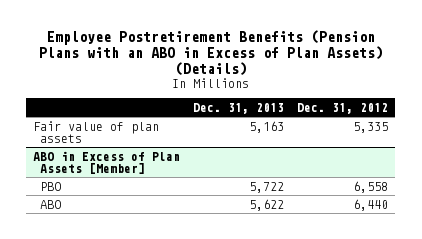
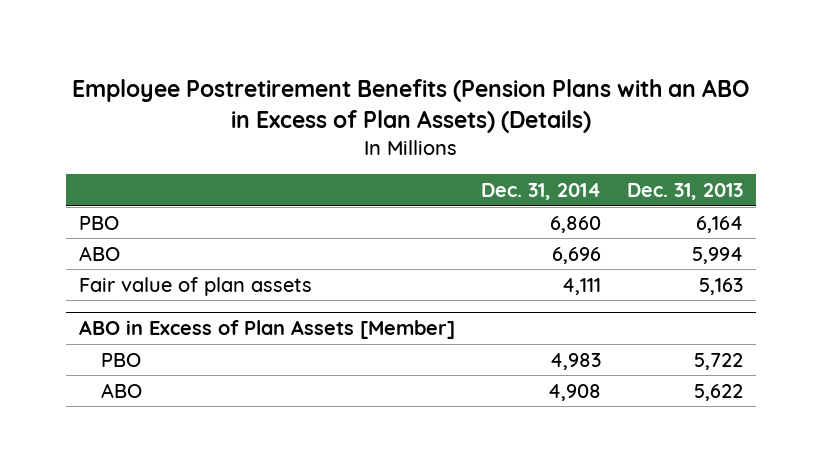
[297,102,389,114] Dec. 31, 2012 -> none
none -> [480,183,601,201] Dec. 31, 2014
none -> [79,215,120,230] PBO
none -> [79,245,121,261] ABO

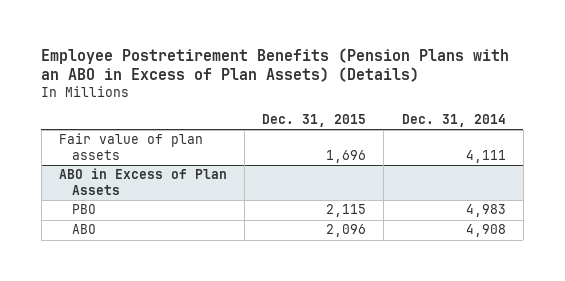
[626,183,743,201] Dec. 31, 2013 -> none
none -> [262,114,367,128] Dec. 31, 2015
[79,215,120,230] PBO -> none
[79,245,121,261] ABO -> none
[79,320,456,340] ABO in Excess of Plan Assets [Member] -> [59,168,228,195] ABO in Excess of Plan Assets

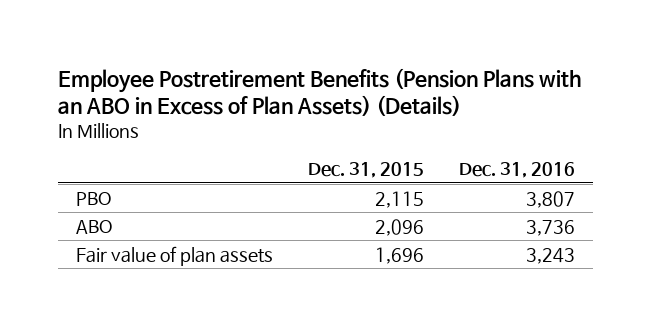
[401,114,506,128] Dec. 31, 2014 -> none
none -> [459,162,576,179] Dec. 31, 2016
[59,168,228,195] ABO in Excess of Plan Assets -> none
[59,133,204,160] Fair value of plan assets -> [75,245,273,266] Fair value of plan assets

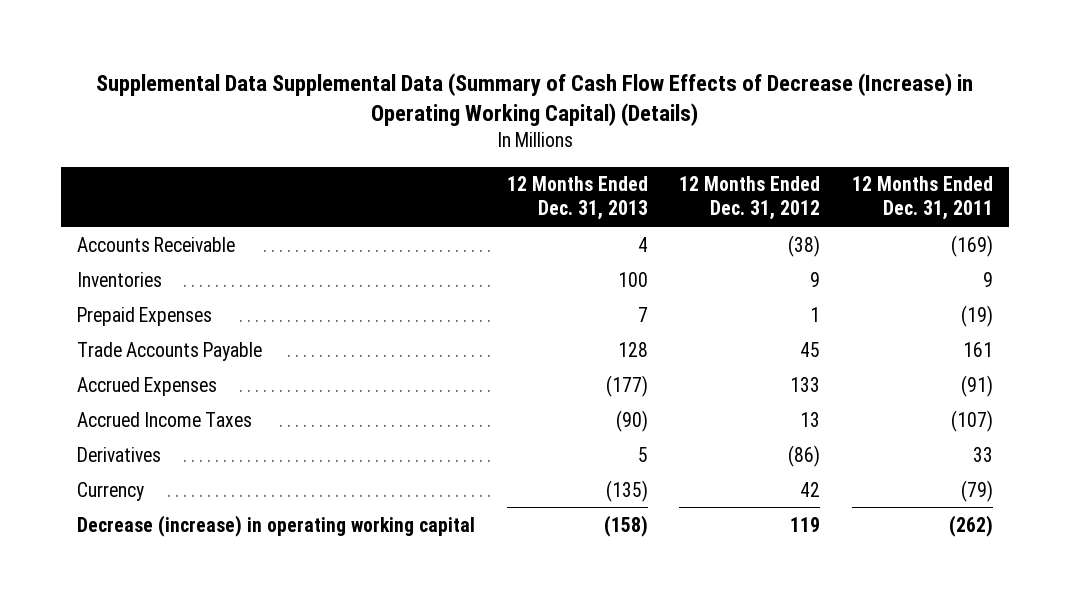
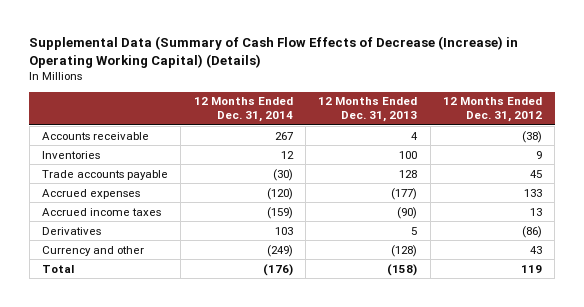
[96,73,974,127] Supplemental Data Supplemental Data (Summary of Cash Flow Effects of Decrease (Increase) in Operating Working Capital) (Details) -> [29,35,519,68] Supplemental Data (Summary of Cash Flow Effects of Decrease (Increase) in Operating Working Capital) (Details)
[852,176,994,221] 12 Months Ended Dec. 31, 2011 -> none
none -> [193,97,293,123] 12 Months Ended Dec. 31, 2014
[76,236,235,252] Accounts Receivable -> [41,131,149,140] Accounts receivable
[76,306,212,326] Prepaid Expenses -> none
[76,341,262,361] Trade Accounts Payable -> [41,169,168,180] Trade accounts payable
[76,376,217,396] Accrued Expenses -> [41,188,140,199] Accrued expenses
[76,411,252,427] Accrued Income Taxes -> [41,207,161,216] Accrued income taxes
[76,481,144,501] Currency -> none
none -> [41,245,144,256] Currency and other
[76,514,475,537] Decrease (increase) in operating working capital -> [41,264,74,273] Total

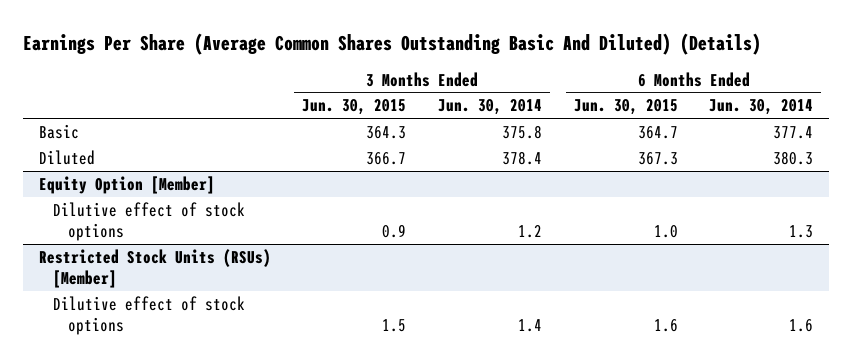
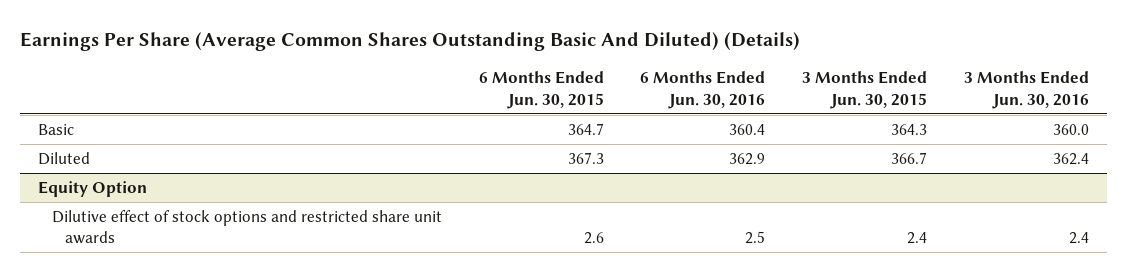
[437,99,542,116] Jun. 30, 2014 -> none
[709,99,814,116] Jun. 30, 2014 -> none
none -> [640,71,766,109] 6 Months Ended Jun. 30, 2016
none -> [964,71,1090,109] 3 Months Ended Jun. 30, 2016
[38,248,271,288] Restricted Stock Units (RSUs) [Member] -> none
[53,295,246,335] Dilutive effect of stock options -> none
[38,175,215,194] Equity Option [Member] -> [38,180,148,197] Equity Option
[53,201,246,241] Dilutive effect of stock options -> [51,209,442,245] Dilutive effect of stock options and restricted share unit awards
[382,223,407,238] 0.9 -> [907,232,928,245] 2.4
[653,224,678,238] 1.0 -> [583,232,604,245] 2.6

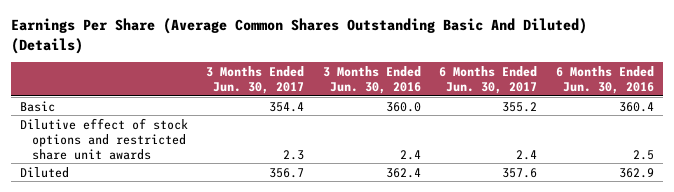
[478,71,604,109] 6 Months Ended Jun. 30, 2015 -> none
[802,71,928,109] 3 Months Ended Jun. 30, 2015 -> none
none -> [206,65,305,94] 3 Months Ended Jun. 30, 2017
none -> [439,65,538,94] 6 Months Ended Jun. 30, 2017
[38,180,148,197] Equity Option -> none
[38,151,91,165] Diluted -> [19,166,69,178] Diluted

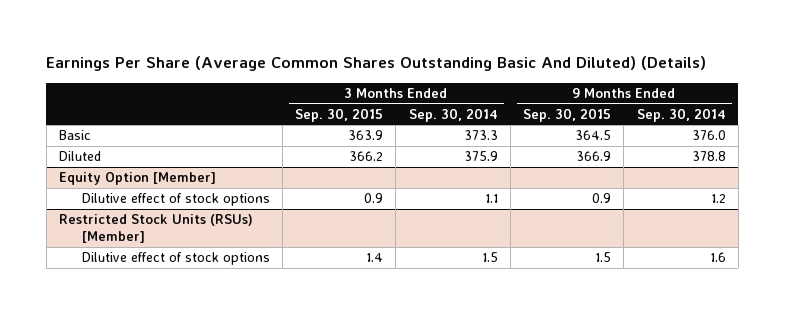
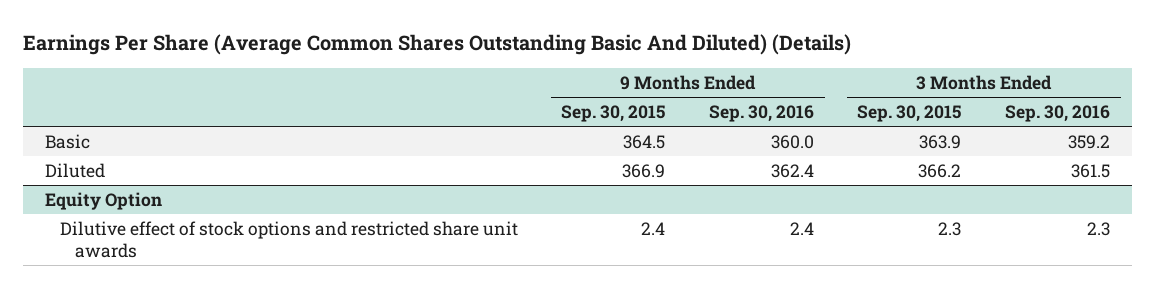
[408,107,498,122] Sep. 30, 2014 -> none
[636,107,726,122] Sep. 30, 2014 -> none
none -> [708,105,814,123] Sep. 30, 2016
none -> [1005,105,1111,123] Sep. 30, 2016
[58,214,253,244] Restricted Stock Units (RSUs) [Member] -> none
[81,252,270,266] Dilutive effect of stock options -> none
[58,172,216,186] Equity Option [Member] -> [45,191,163,210] Equity Option
[81,193,270,207] Dilutive effect of stock options -> [59,220,518,258] Dilutive effect of stock options and restricted share unit awards
[364,193,384,204] 0.9 -> [938,221,962,236] 2.3
[592,193,612,204] 0.9 -> [641,221,666,235] 2.4

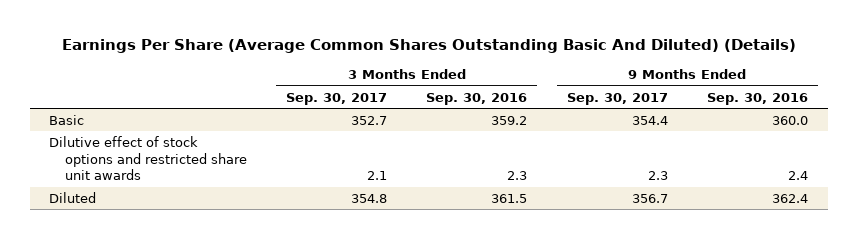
[561,105,666,123] Sep. 30, 2015 -> none
[857,105,962,123] Sep. 30, 2015 -> none
none -> [285,92,387,105] Sep. 30, 2017
none -> [566,92,668,105] Sep. 30, 2017
[45,191,163,210] Equity Option -> none
[45,162,106,178] Diluted -> [49,192,97,204] Diluted

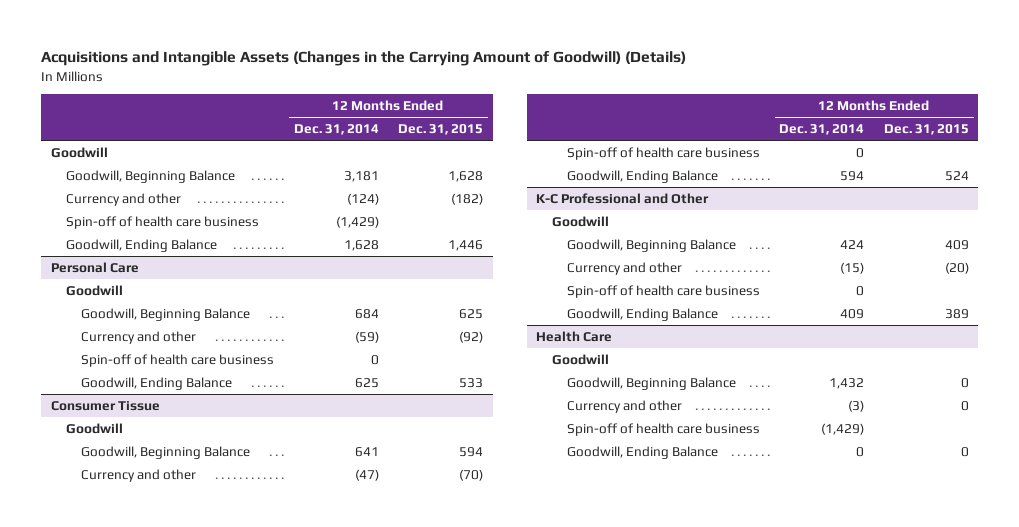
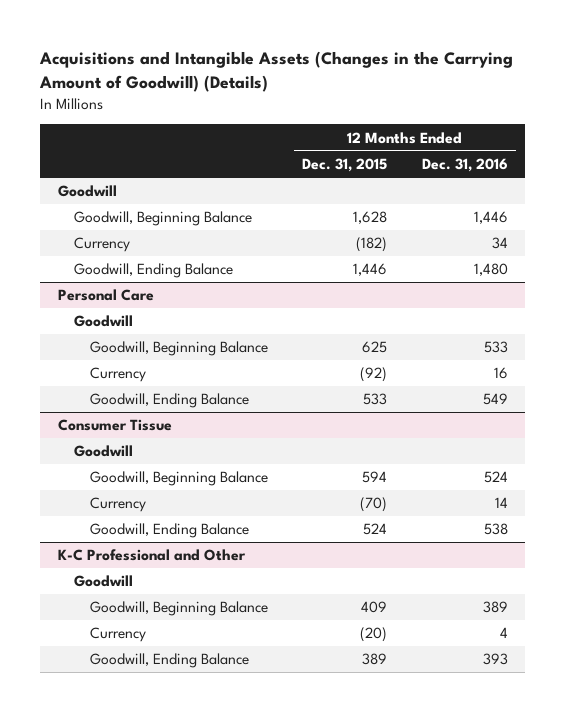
[293,124,379,136] Dec. 31, 2014 -> none
none -> [421,158,508,173] Dec. 31, 2016
[66,215,260,229] Spin-off of health care business -> none
[66,192,182,206] Currency and other -> [73,237,130,253] Currency
[81,353,275,367] Spin-off of health care business -> none
[81,330,197,344] Currency and other -> [90,367,147,383] Currency
[567,146,761,160] Spin-off of health care business -> none
[81,468,197,482] Currency and other -> [90,497,147,513] Currency
[567,284,761,298] Spin-off of health care business -> none
[567,261,683,275] Currency and other -> [90,627,147,643] Currency
[536,330,613,342] Health Care -> none
[551,353,609,365] Goodwill -> none
[567,376,737,390] Goodwill, Beginning Balance -> none
[567,399,683,413] Currency and other -> none
[567,422,761,436] Spin-off of health care business -> none
[567,445,719,459] Goodwill, Ending Balance -> none

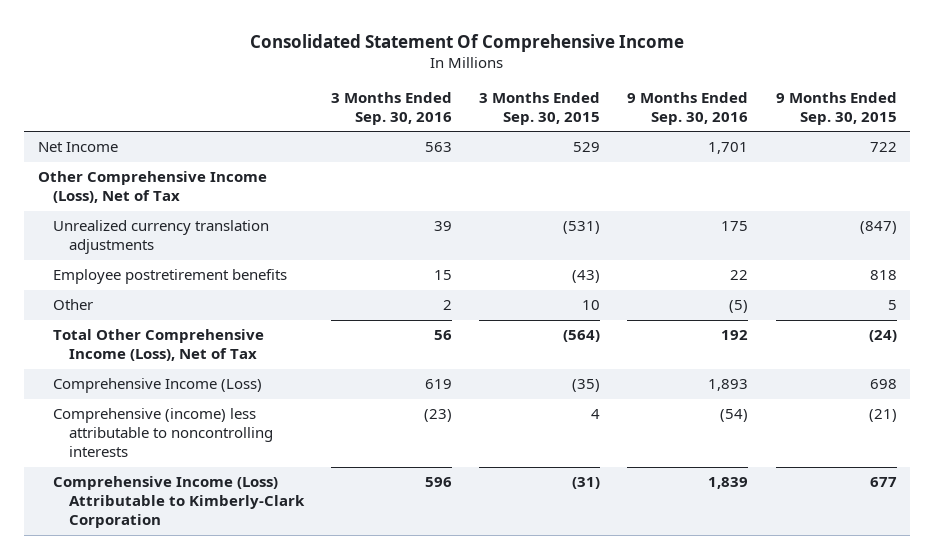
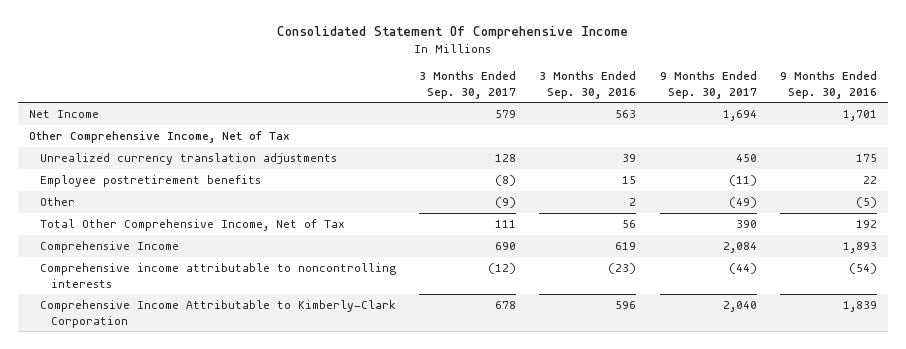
[479,91,601,125] 3 Months Ended Sep. 30, 2015 -> none
[775,91,897,125] 9 Months Ended Sep. 30, 2015 -> none
none -> [419,71,517,99] 3 Months Ended Sep. 30, 2017
none -> [659,71,757,99] 9 Months Ended Sep. 30, 2017
[38,171,268,204] Other Comprehensive Income (Loss), Net of Tax -> [29,131,291,144] Other Comprehensive Income, Net of Tax
[53,329,265,362] Total Other Comprehensive Income (Loss), Net of Tax -> [40,219,346,232] Total Other Comprehensive Income, Net of Tax
[53,378,263,394] Comprehensive Income (Loss) -> [40,241,180,254] Comprehensive Income
[53,408,273,457] Comprehensive (income) less attributable to noncontrolling interests -> [40,263,397,288] Comprehensive income attributable to noncontrolling interests
[53,476,305,528] Comprehensive Income (Loss) Attributable to Kimberly-Clark Corporation -> [40,300,397,328] Comprehensive Income Attributable to Kimberly-Clark Corporation

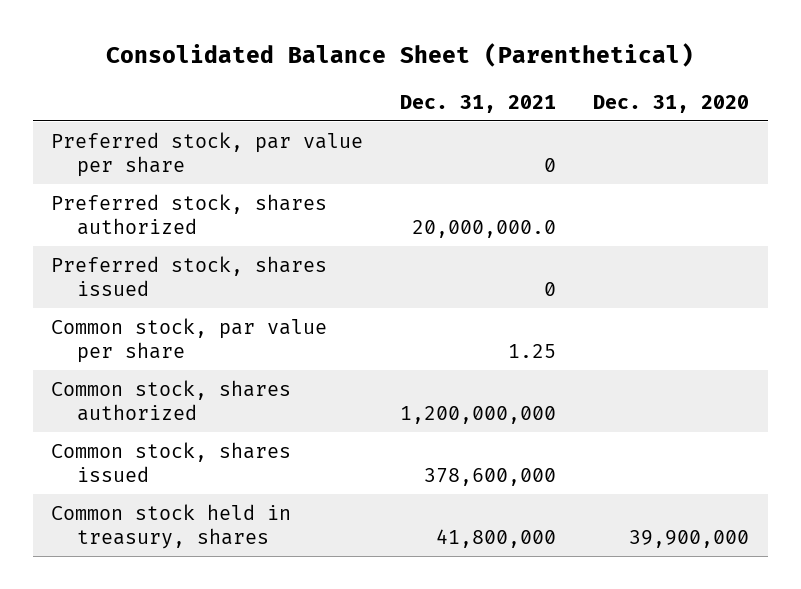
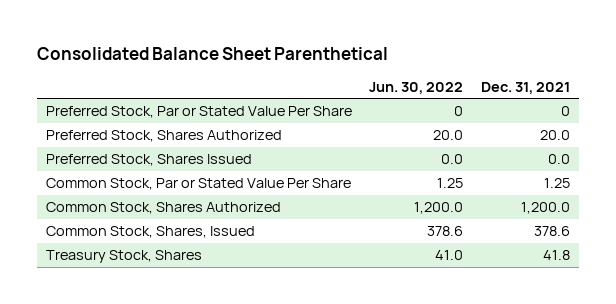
[106,43,695,68] Consolidated Balance Sheet (Parenthetical) -> [36,46,388,60] Consolidated Balance Sheet Parenthetical
[593,94,750,113] Dec. 31, 2020 -> none
none -> [369,81,464,94] Jun. 30, 2022
[51,131,364,178] Preferred stock, par value per share -> [45,106,352,119] Preferred Stock, Par or Stated Value Per Share
[51,193,328,236] Preferred stock, shares authorized -> [45,130,282,143] Preferred Stock, Shares Authorized
[412,220,557,239] 20,000,000.0 -> [540,130,571,141] 20.0
[51,255,328,297] Preferred stock, shares issued -> [45,154,252,167] Preferred Stock, Shares Issued
[544,282,557,297] 0 -> [548,154,571,165] 0.0
[51,317,328,364] Common stock, par value per share -> [45,178,351,191] Common Stock, Par or Stated Value Per Share
[51,379,292,422] Common stock, shares authorized -> [45,202,281,215] Common Stock, Shares Authorized
[400,406,557,425] 1,200,000,000 -> [521,202,571,215] 1,200.0
[51,441,292,483] Common stock, shares issued -> [45,226,255,239] Common Stock, Shares, Issued
[424,468,557,487] 378,600,000 -> [534,226,571,237] 378.6
[51,503,292,550] Common stock held in treasury, shares -> [45,250,202,264] Treasury Stock, Shares
[436,529,557,549] 41,800,000 -> [543,250,571,261] 41.8

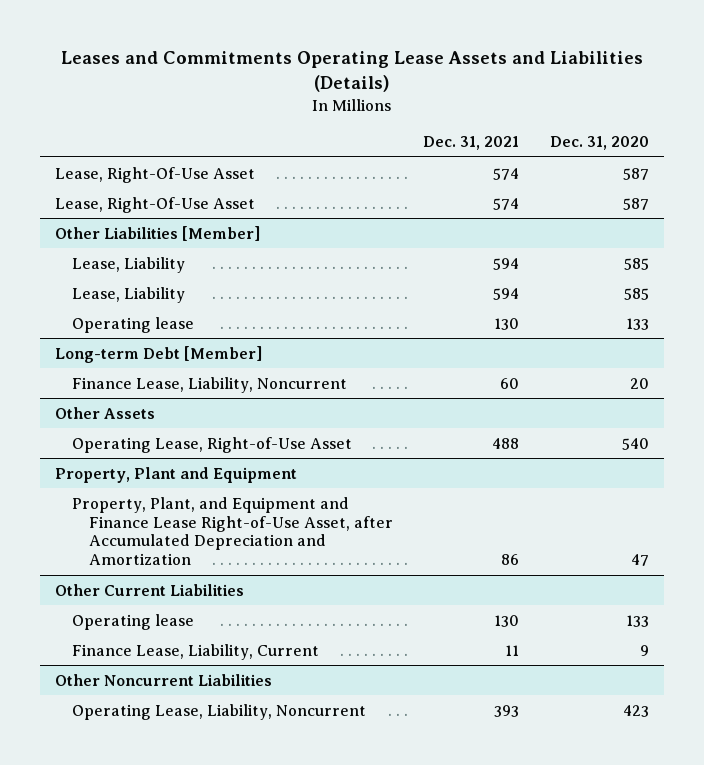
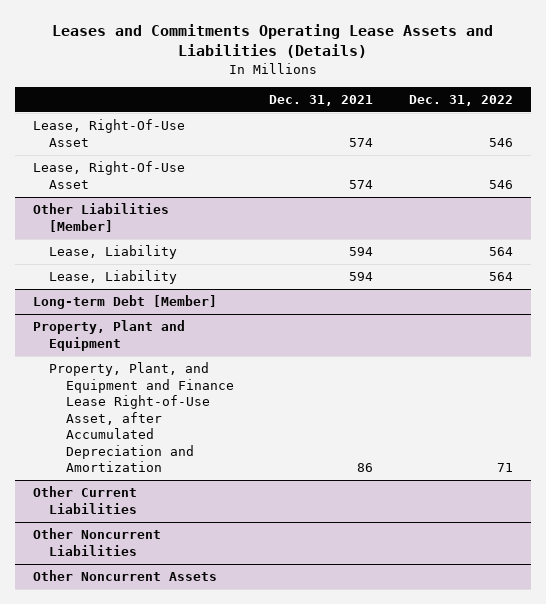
[550,135,650,150] Dec. 31, 2020 -> none
none -> [409,94,514,106] Dec. 31, 2022
[71,316,194,333] Operating lease -> none
[71,376,347,393] Finance Lease, Liability, Noncurrent -> none
[55,406,156,419] Other Assets -> none
[71,436,352,453] Operating Lease, Right-of-Use Asset -> none
[71,613,194,630] Operating lease -> none
[71,643,319,660] Finance Lease, Liability, Current -> none
[71,703,366,720] Operating Lease, Liability, Noncurrent -> none
none -> [33,570,218,582] Other Noncurrent Assets

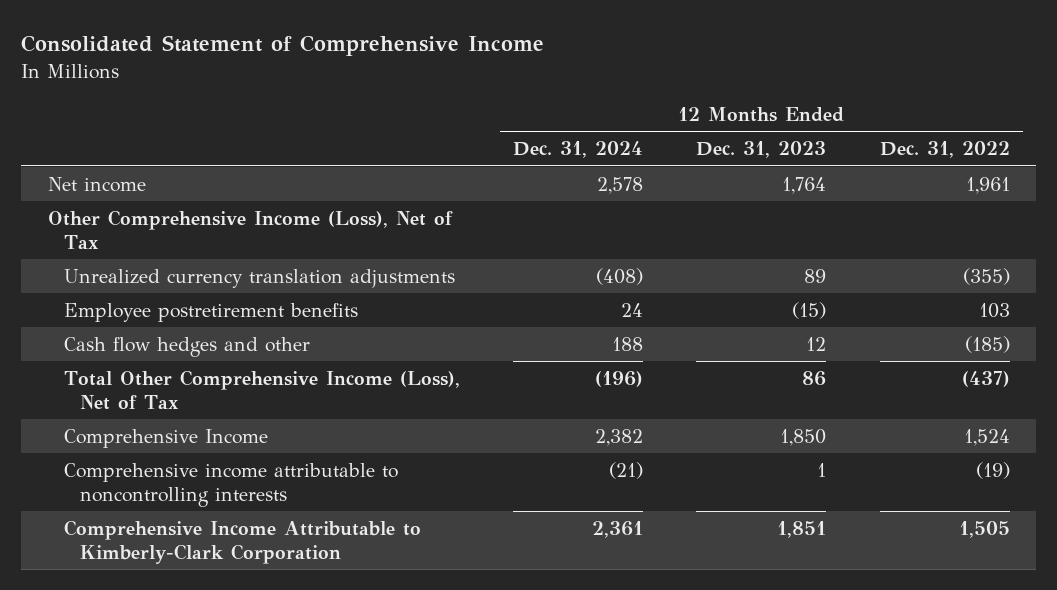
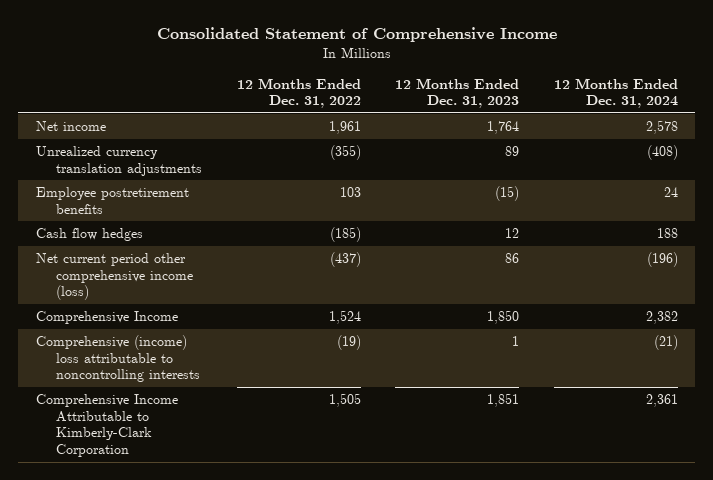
[47,209,453,249] Other Comprehensive Income (Loss), Net of Tax -> none
[64,336,311,357] Cash flow hedges and other -> [35,228,143,242] Cash flow hedges
[64,369,461,410] Total Other Comprehensive Income (Loss), Net of Tax -> [35,253,194,301] Net current period other comprehensive income (loss)
[64,462,399,507] Comprehensive income attributable to noncontrolling interests -> [35,335,201,383] Comprehensive (income) loss attributable to noncontrolling interests

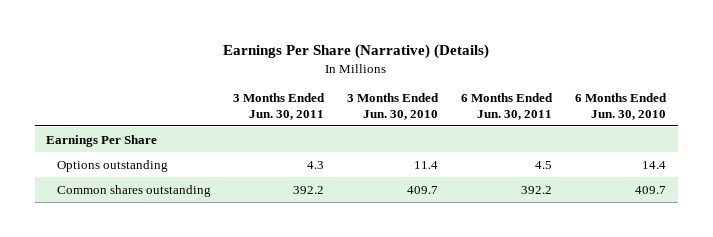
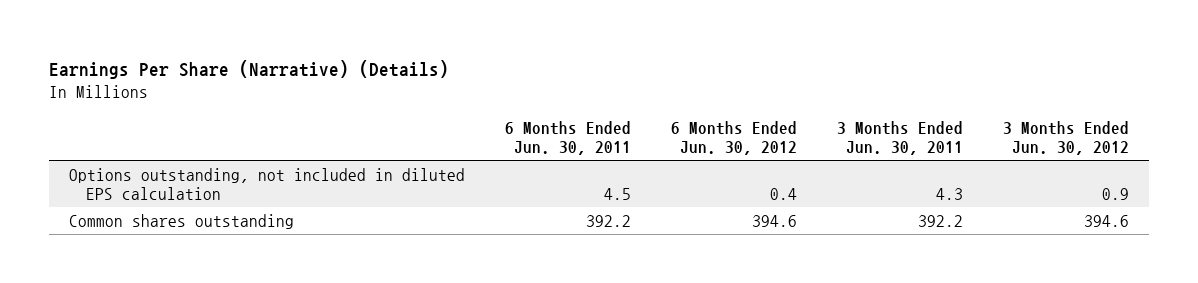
[347,93,440,120] 3 Months Ended Jun. 30, 2010 -> none
[575,93,668,120] 6 Months Ended Jun. 30, 2010 -> none
none -> [671,120,798,155] 6 Months Ended Jun. 30, 2012
none -> [1002,120,1129,155] 3 Months Ended Jun. 30, 2012
[46,134,158,147] Earnings Per Share -> none
[56,159,168,172] Options outstanding -> [69,167,466,201] Options outstanding, not included in diluted EPS calculation

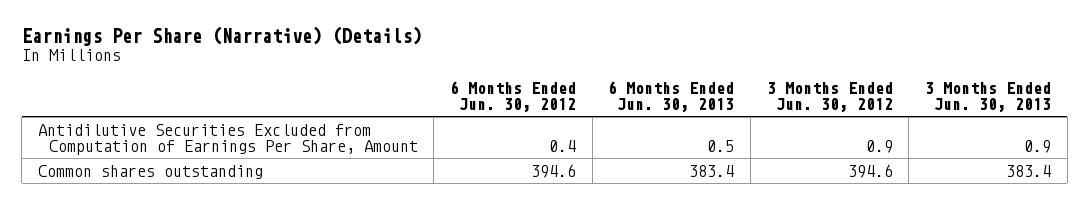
[505,120,632,155] 6 Months Ended Jun. 30, 2011 -> none
[836,120,963,155] 3 Months Ended Jun. 30, 2011 -> none
none -> [608,80,735,112] 6 Months Ended Jun. 30, 2013
none -> [925,81,1052,112] 3 Months Ended Jun. 30, 2013
[69,167,466,201] Options outstanding, not included in diluted EPS calculation -> [38,123,418,155] Antidilutive Securities Excluded from Computation of Earnings Per Share, Amount

